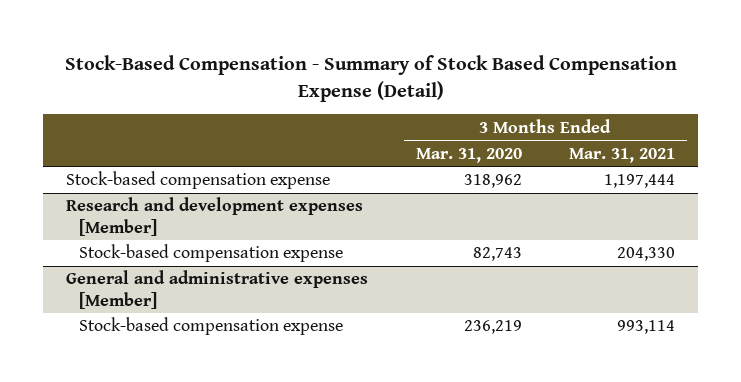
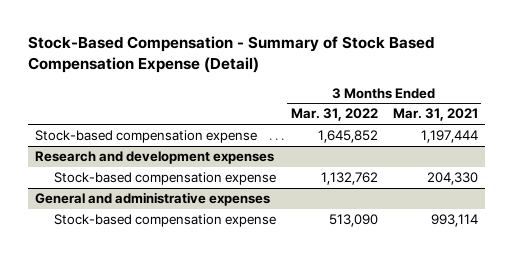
[415,147,522,163] Mar. 31, 2020 -> none
none -> [290,108,378,122] Mar. 31, 2022
[66,197,364,236] Research and development expenses [Member] -> [35,151,275,165] Research and development expenses
[66,270,369,309] General and administrative expenses [Member] -> [35,192,271,207] General and administrative expenses

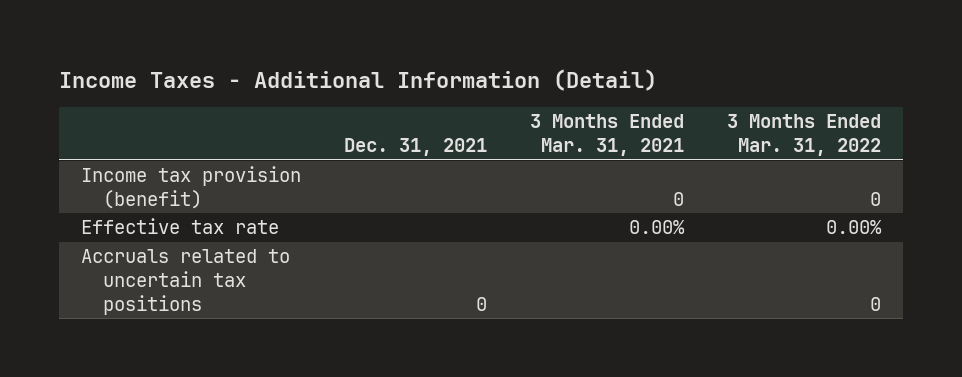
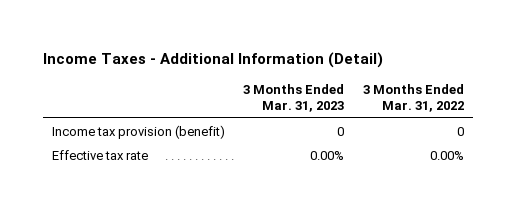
[344,138,488,157] Dec. 31, 2021 -> none
[530,114,685,157] 3 Months Ended Mar. 31, 2021 -> none
none -> [243,83,345,113] 3 Months Ended Mar. 31, 2023
[80,249,290,315] Accruals related to uncertain tax positions -> none

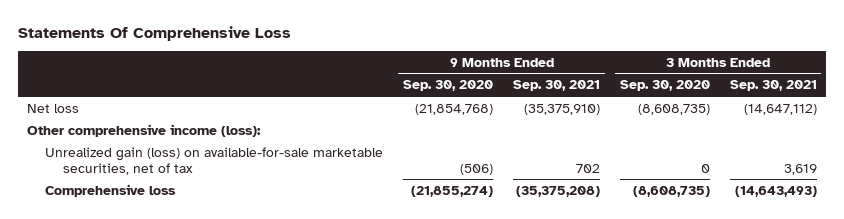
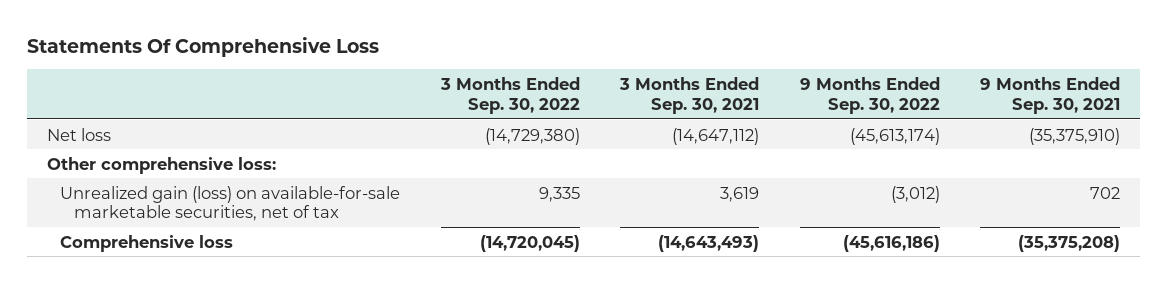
[403,80,494,92] Sep. 30, 2020 -> none
[619,80,710,92] Sep. 30, 2020 -> none
none -> [439,76,580,114] 3 Months Ended Sep. 30, 2022
none -> [799,76,940,114] 9 Months Ended Sep. 30, 2022
[27,123,262,137] Other comprehensive income (loss): -> [47,156,277,174] Other comprehensive loss:

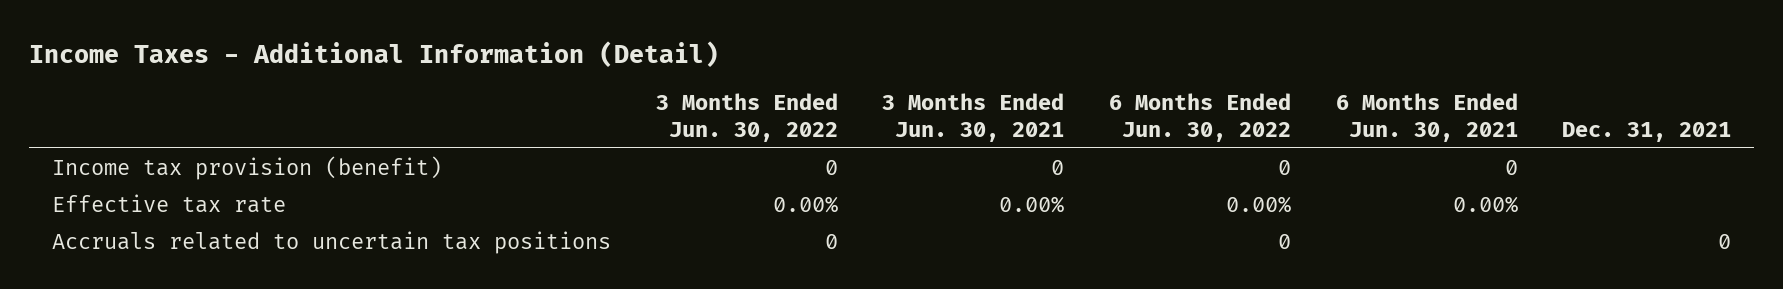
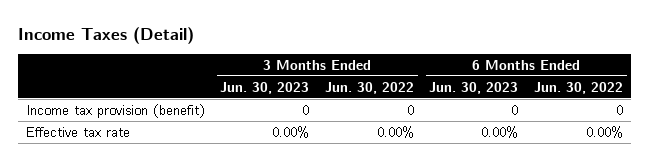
[29,40,720,67] Income Taxes - Additional Information (Detail) -> [18,27,195,45] Income Taxes (Detail)
[882,92,1065,142] 3 Months Ended Jun. 30, 2021 -> none
[1335,92,1518,142] 6 Months Ended Jun. 30, 2021 -> none
[1562,121,1732,142] Dec. 31, 2021 -> none
none -> [220,81,310,94] Jun. 30, 2023
none -> [429,81,519,94] Jun. 30, 2023
[51,230,611,254] Accruals related to uncertain tax positions -> none

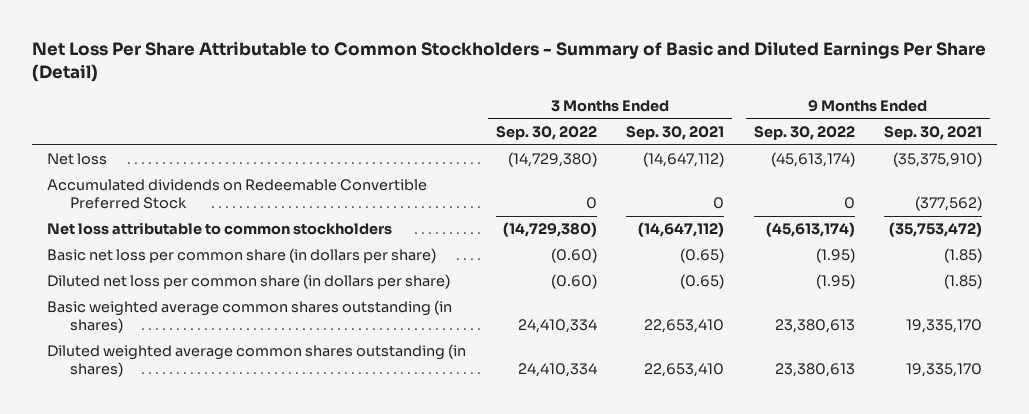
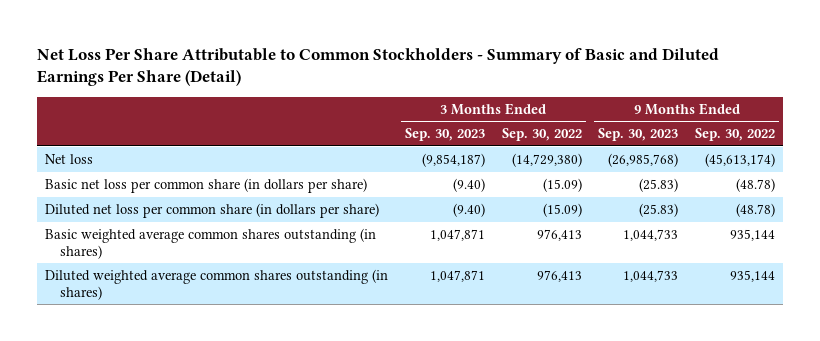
[626,126,725,141] Sep. 30, 2021 -> none
[884,126,983,141] Sep. 30, 2021 -> none
none -> [404,128,485,142] Sep. 30, 2023
none -> [598,128,679,142] Sep. 30, 2023
[46,179,427,210] Accumulated dividends on Redeemable Convertible Preferred Stock -> none
[46,222,392,236] Net loss attributable to common stockholders -> none
[550,248,597,264] (0.60) -> [542,177,582,192] (15.09)
[815,248,855,264] (1.95) -> [736,177,776,192] (48.78)
[550,274,597,290] (0.60) -> [542,202,582,217] (15.09)
[815,274,855,290] (1.95) -> [736,202,776,217] (48.78)
[517,319,597,334] 24,410,334 -> [536,228,582,241] 976,413
[774,319,855,334] 23,380,613 -> [730,228,776,241] 935,144
[517,363,597,378] 24,410,334 -> [536,269,582,282] 976,413
[774,363,855,378] 23,380,613 -> [730,269,776,282] 935,144

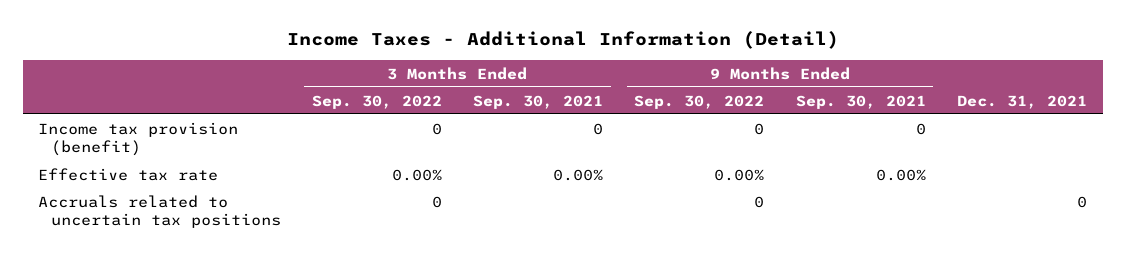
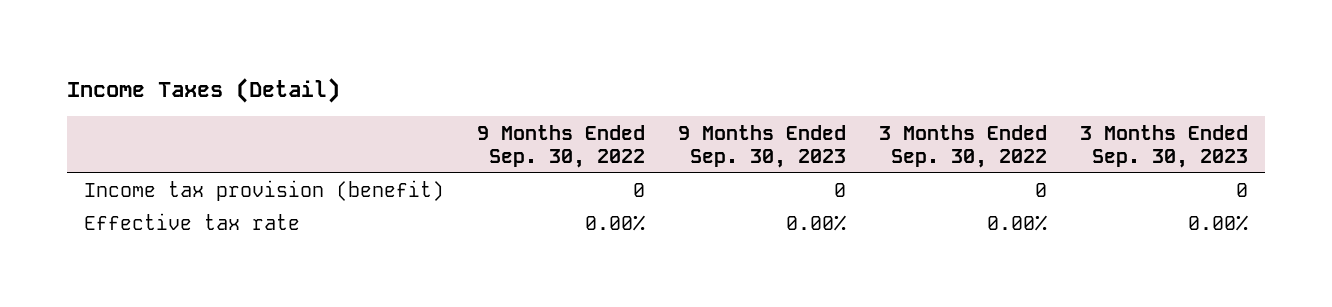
[286,31,839,50] Income Taxes - Additional Information (Detail) -> [67,77,341,103] Income Taxes (Detail)
[473,94,604,109] Sep. 30, 2021 -> none
[795,94,926,109] Sep. 30, 2021 -> none
[956,94,1087,109] Dec. 31, 2021 -> none
none -> [678,124,847,168] 9 Months Ended Sep. 30, 2023
none -> [1080,124,1249,168] 3 Months Ended Sep. 30, 2023
[38,194,281,229] Accruals related to uncertain tax positions -> none

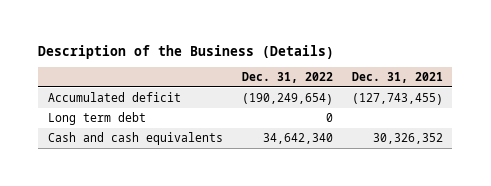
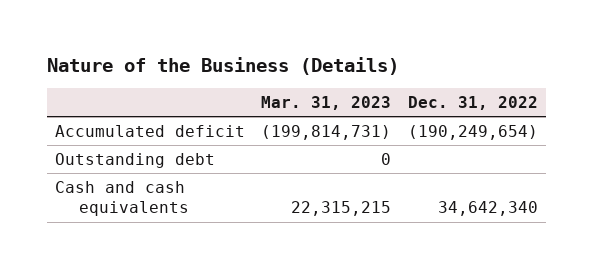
[38,44,335,59] Description of the Business (Details) -> [47,57,400,76] Nature of the Business (Details)
[351,71,443,83] Dec. 31, 2021 -> none
none -> [261,96,392,111] Mar. 31, 2023
[47,111,146,125] Long term debt -> none
none -> [55,152,216,168] Outstanding debt

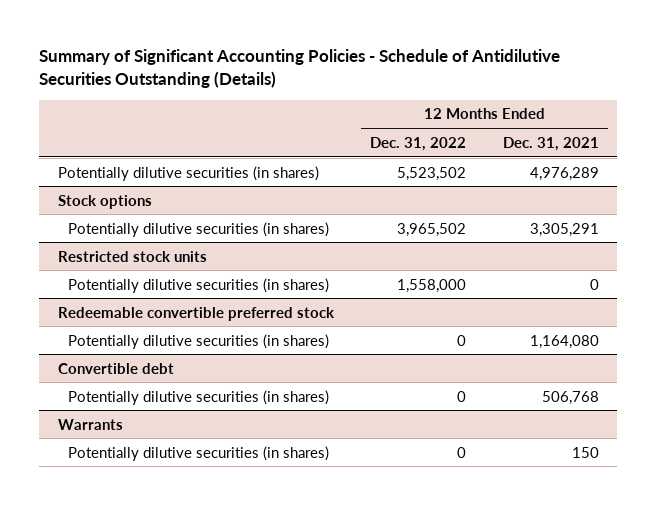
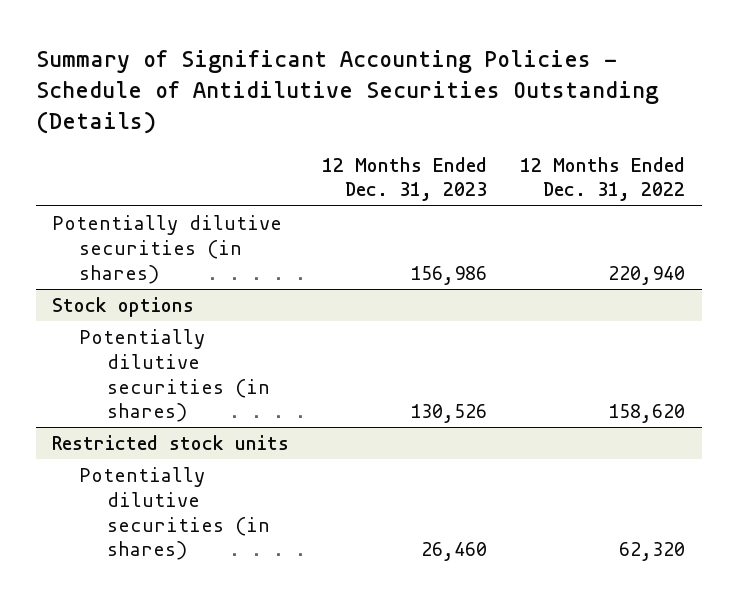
[503,136,600,151] Dec. 31, 2021 -> none
none -> [322,156,488,202] 12 Months Ended Dec. 31, 2023
[397,166,467,181] 5,523,502 -> [608,265,686,285] 220,940
[397,222,467,237] 3,965,502 -> [608,404,686,424] 158,620
[57,306,335,321] Redeemable convertible preferred stock -> none
[68,333,330,349] Potentially dilutive securities (in shares) -> none
[57,362,174,374] Convertible debt -> none
[68,389,330,405] Potentially dilutive securities (in shares) -> none
[57,418,123,430] Warrants -> none
[68,445,330,461] Potentially dilutive securities (in shares) -> none
[397,278,467,293] 1,558,000 -> [619,542,686,562] 62,320

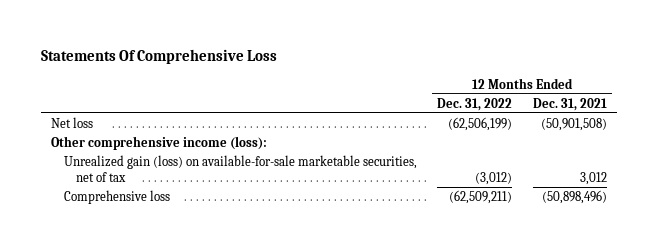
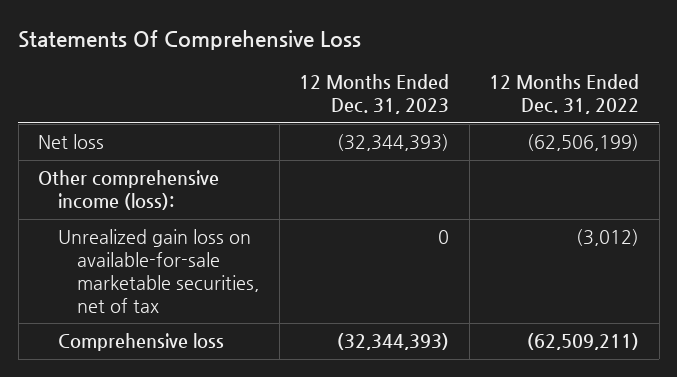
[532,97,607,111] Dec. 31, 2021 -> none
none -> [299,74,450,114] 12 Months Ended Dec. 31, 2023
[63,154,417,182] Unrealized gain (loss) on available-for-sale marketable securities, net of tax -> [57,229,259,313] Unrealized gain loss on available-for-sale marketable securities, net of tax

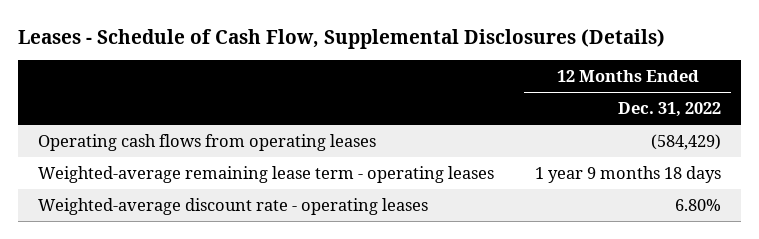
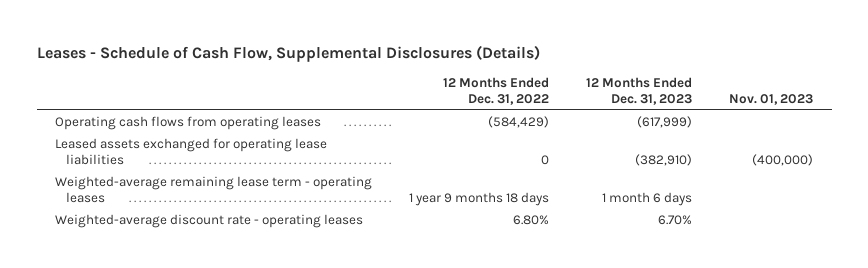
none -> [586,77,693,105] 12 Months Ended Dec. 31, 2023
none -> [729,93,814,105] Nov. 01, 2023
none -> [55,138,328,166] Leased assets exchanged for operating lease liabilities

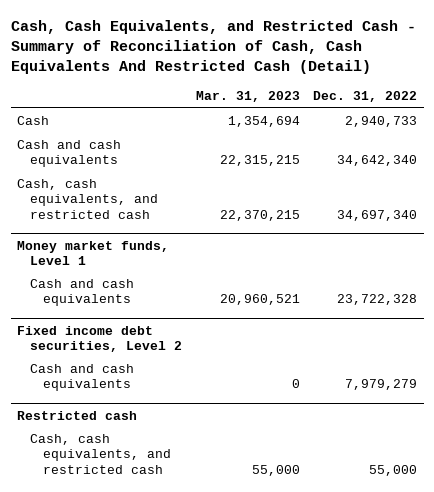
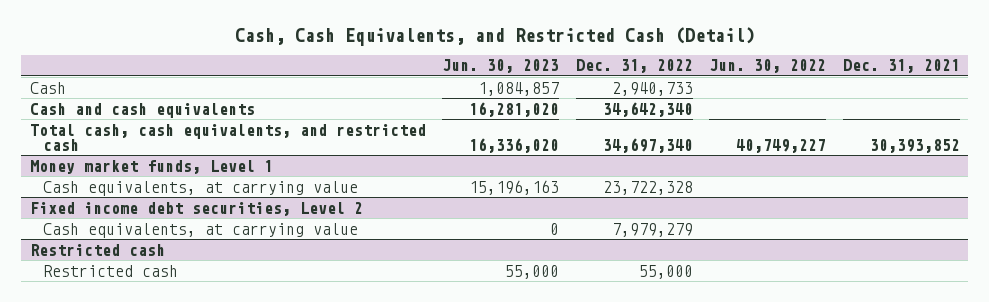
[10,19,416,75] Cash, Cash Equivalents, and Restricted Cash - Summary of Reconciliation of Cash, Cash Equivalents And Restricted Cash (Detail) -> [234,26,755,46] Cash, Cash Equivalents, and Restricted Cash (Detail)
[195,91,300,103] Mar. 31, 2023 -> none
none -> [442,59,560,74] Jun. 30, 2023
none -> [709,59,827,74] Jun. 30, 2022
none -> [842,59,960,74] Dec. 31, 2021
[17,179,159,219] Cash, cash equivalents, and restricted cash -> [29,123,426,151] Total cash, cash equivalents, and restricted cash
[30,279,135,307] Cash and cash equivalents -> [43,180,359,196] Cash equivalents, at carrying value
[30,364,135,392] Cash and cash equivalents -> [43,222,359,238] Cash equivalents, at carrying value
[30,434,172,474] Cash, cash equivalents, and restricted cash -> [43,264,179,277] Restricted cash

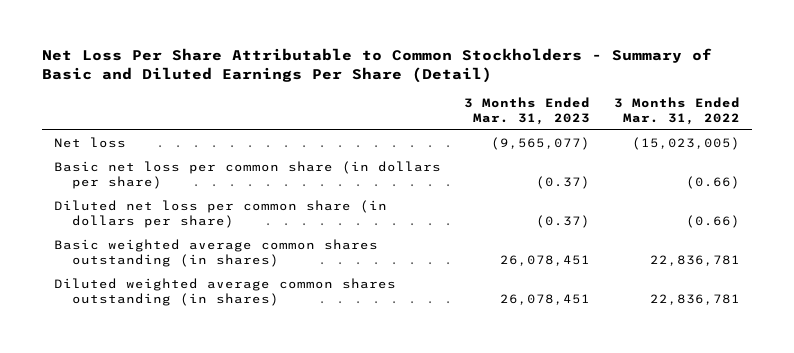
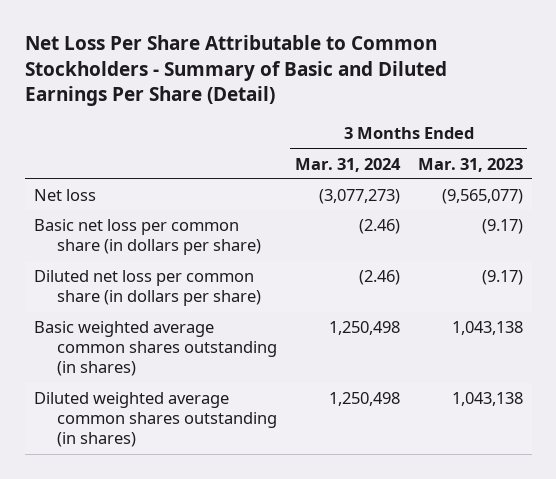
[614,97,741,125] 3 Months Ended Mar. 31, 2022 -> none
none -> [294,157,401,172] Mar. 31, 2024
[536,175,591,189] (0.37) -> [481,219,523,235] (9.17)
[536,214,591,228] (0.37) -> [481,270,523,286] (9.17)
[500,254,591,266] 26,078,451 -> [451,321,523,336] 1,043,138
[500,293,591,305] 26,078,451 -> [451,392,523,407] 1,043,138

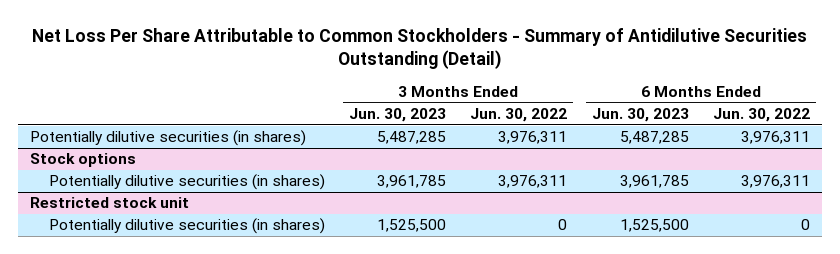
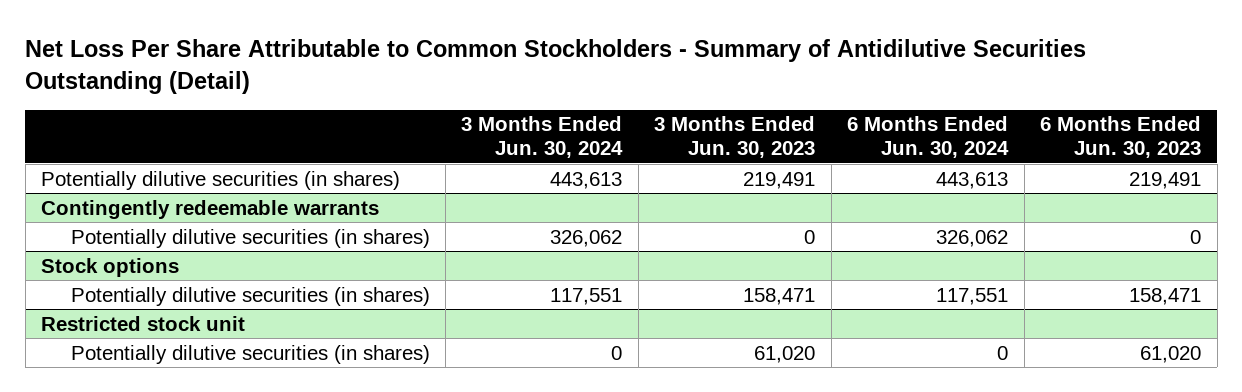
[470,108,568,123] Jun. 30, 2022 -> none
[713,108,811,123] Jun. 30, 2022 -> none
none -> [461,116,624,159] 3 Months Ended Jun. 30, 2024
none -> [847,116,1010,159] 6 Months Ended Jun. 30, 2024
[377,131,447,145] 5,487,285 -> [743,171,816,189] 219,491
[619,131,689,145] 5,487,285 -> [1129,171,1202,189] 219,491
none -> [41,199,380,219] Contingently redeemable warrants
none -> [70,228,430,248] Potentially dilutive securities (in shares)
[377,175,447,189] 3,961,785 -> [743,287,816,305] 158,471
[619,175,689,189] 3,961,785 -> [1129,287,1202,305] 158,471
[377,219,447,233] 1,525,500 -> [754,345,816,363] 61,020
[619,219,689,233] 1,525,500 -> [1140,345,1202,363] 61,020

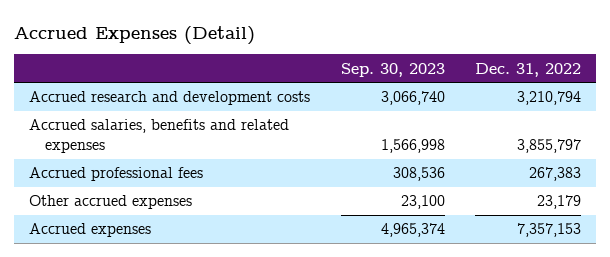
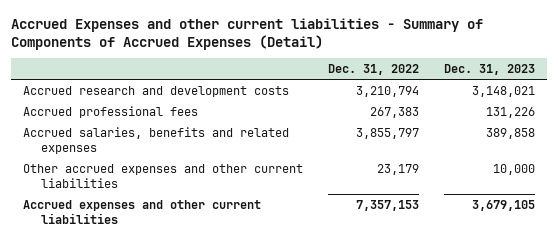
[14,25,256,45] Accrued Expenses (Detail) -> [10,17,483,50] Accrued Expenses and other current liabilities - Summary of Components of Accrued Expenses (Detail)
[340,62,445,77] Sep. 30, 2023 -> none
none -> [443,63,535,75] Dec. 31, 2023
[29,119,290,154] Accrued salaries, benefits and related expenses -> [23,126,290,154] Accrued salaries, benefits and related expenses
[29,195,193,210] Other accrued expenses -> [23,163,304,188] Other accrued expenses and other current liabilities
[29,223,152,238] Accrued expenses -> [23,199,262,224] Accrued expenses and other current liabilities

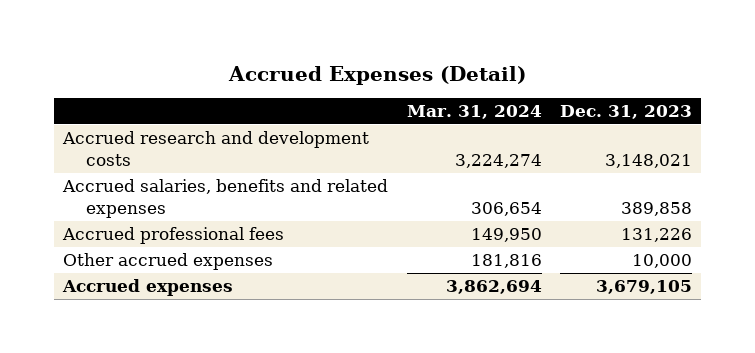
[10,17,483,50] Accrued Expenses and other current liabilities - Summary of Components of Accrued Expenses (Detail) -> [227,65,526,85] Accrued Expenses (Detail)
[327,63,419,75] Dec. 31, 2022 -> none
none -> [406,105,542,120] Mar. 31, 2024
[23,105,199,118] Accrued professional fees -> [62,227,285,245] Accrued professional fees
[23,163,304,188] Other accrued expenses and other current liabilities -> [63,253,274,271] Other accrued expenses
[23,199,262,224] Accrued expenses and other current liabilities -> [62,279,234,297] Accrued expenses

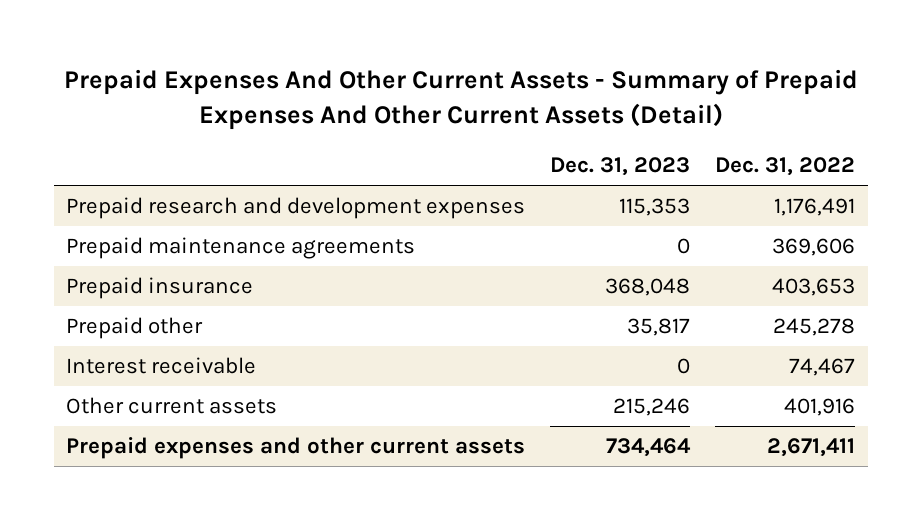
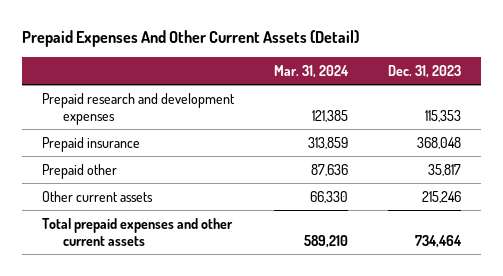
[63,69,858,131] Prepaid Expenses And Other Current Assets - Summary of Prepaid Expenses And Other Current Assets (Detail) -> [21,30,359,48] Prepaid Expenses And Other Current Assets (Detail)
[715,157,856,177] Dec. 31, 2022 -> none
none -> [274,64,350,78] Mar. 31, 2024
[66,236,416,259] Prepaid maintenance agreements -> none
[66,356,257,374] Interest receivable -> none
[66,436,526,459] Prepaid expenses and other current assets -> [41,217,233,246] Total prepaid expenses and other current assets

